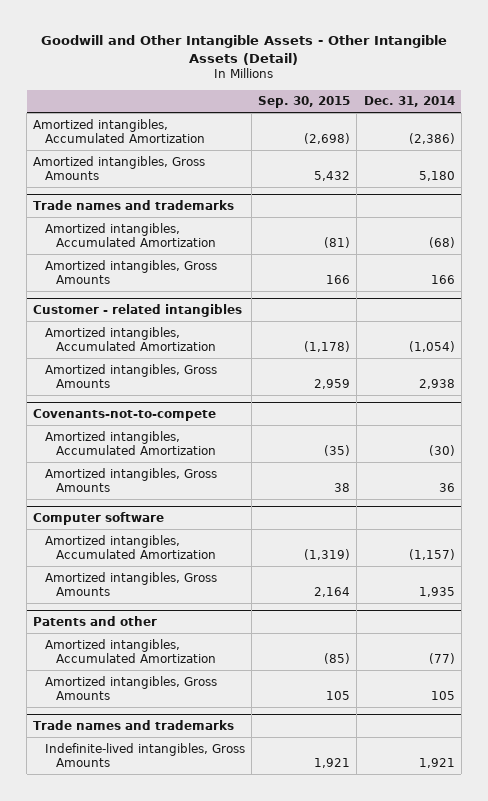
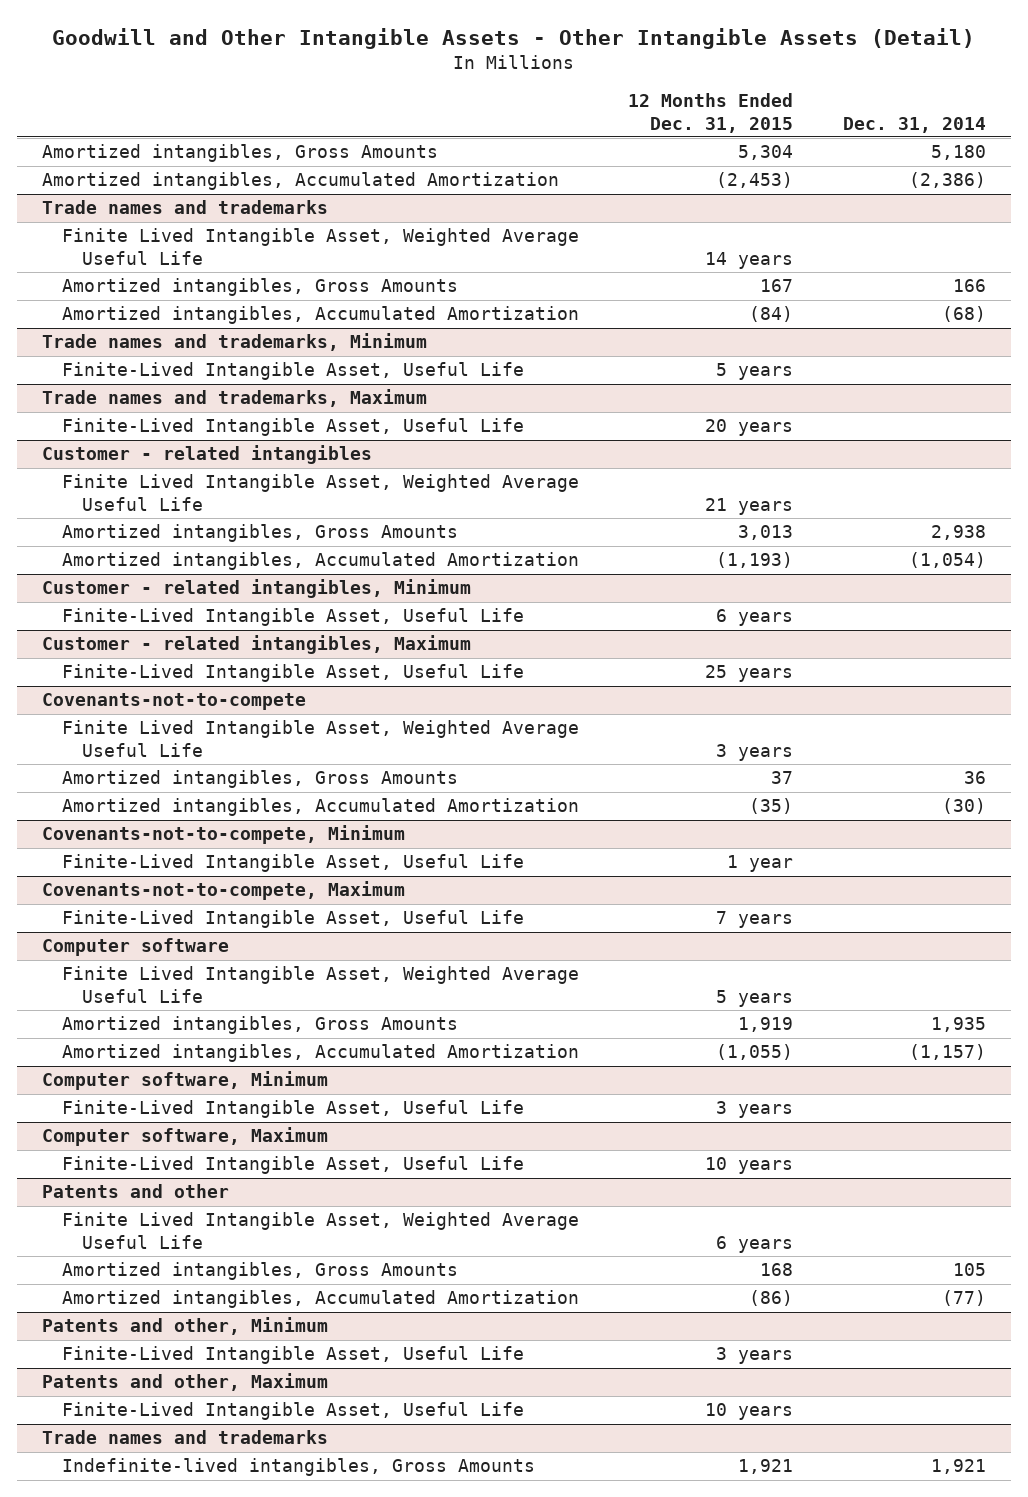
[258,96,351,109] Sep. 30, 2015 -> none
none -> [628,93,794,133] 12 Months Ended Dec. 31, 2015
[33,118,205,143] Amortized intangibles, Accumulated Amortization -> [41,172,559,191] Amortized intangibles, Accumulated Amortization
none -> [61,228,579,265] Finite Lived Intangible Asset, Weighted Average Useful Life
[44,222,217,247] Amortized intangibles, Accumulated Amortization -> [61,306,579,325] Amortized intangibles, Accumulated Amortization
none -> [41,333,427,352] Trade names and trademarks, Minimum
none -> [61,362,524,381] Finite-Lived Intangible Asset, Useful Life
none -> [41,389,427,408] Trade names and trademarks, Maximum
none -> [61,418,524,437] Finite-Lived Intangible Asset, Useful Life
none -> [61,474,579,511] Finite Lived Intangible Asset, Weighted Average Useful Life
[44,326,217,351] Amortized intangibles, Accumulated Amortization -> [61,552,579,571] Amortized intangibles, Accumulated Amortization
none -> [41,579,471,599] Customer - related intangibles, Minimum
none -> [61,608,524,627] Finite-Lived Intangible Asset, Useful Life
none -> [41,635,471,655] Customer - related intangibles, Maximum
none -> [61,664,524,683] Finite-Lived Intangible Asset, Useful Life
none -> [61,720,579,757] Finite Lived Intangible Asset, Weighted Average Useful Life
[44,430,217,455] Amortized intangibles, Accumulated Amortization -> [61,798,579,817] Amortized intangibles, Accumulated Amortization
none -> [41,825,405,845] Covenants-not-to-compete, Minimum
none -> [61,854,524,873] Finite-Lived Intangible Asset, Useful Life
none -> [41,881,405,901] Covenants-not-to-compete, Maximum
none -> [61,910,524,929] Finite-Lived Intangible Asset, Useful Life
none -> [61,966,579,1003] Finite Lived Intangible Asset, Weighted Average Useful Life
[44,534,217,559] Amortized intangibles, Accumulated Amortization -> [61,1044,579,1063] Amortized intangibles, Accumulated Amortization
none -> [41,1071,328,1091] Computer software, Minimum
none -> [61,1100,524,1119] Finite-Lived Intangible Asset, Useful Life
none -> [41,1127,328,1147] Computer software, Maximum
none -> [61,1156,524,1175] Finite-Lived Intangible Asset, Useful Life
none -> [61,1212,579,1249] Finite Lived Intangible Asset, Weighted Average Useful Life
[44,638,217,663] Amortized intangibles, Accumulated Amortization -> [61,1290,579,1309] Amortized intangibles, Accumulated Amortization
none -> [41,1317,328,1336] Patents and other, Minimum
none -> [61,1346,524,1365] Finite-Lived Intangible Asset, Useful Life
none -> [41,1373,328,1392] Patents and other, Maximum
none -> [61,1402,524,1421] Finite-Lived Intangible Asset, Useful Life

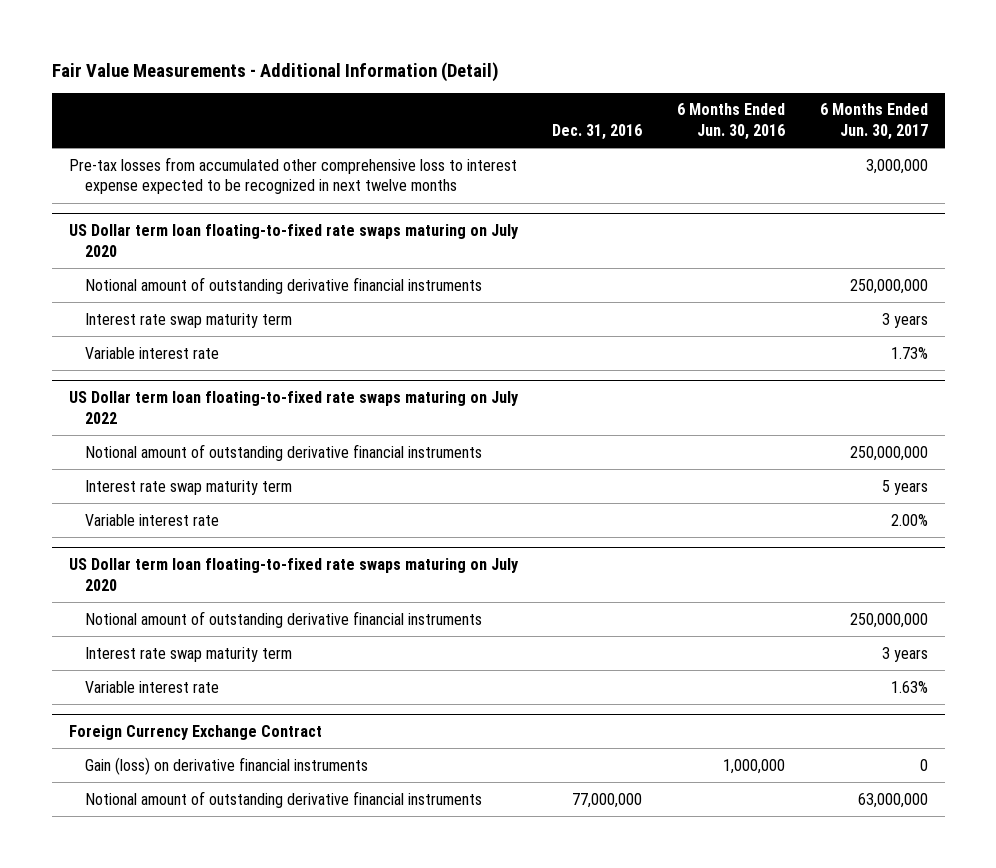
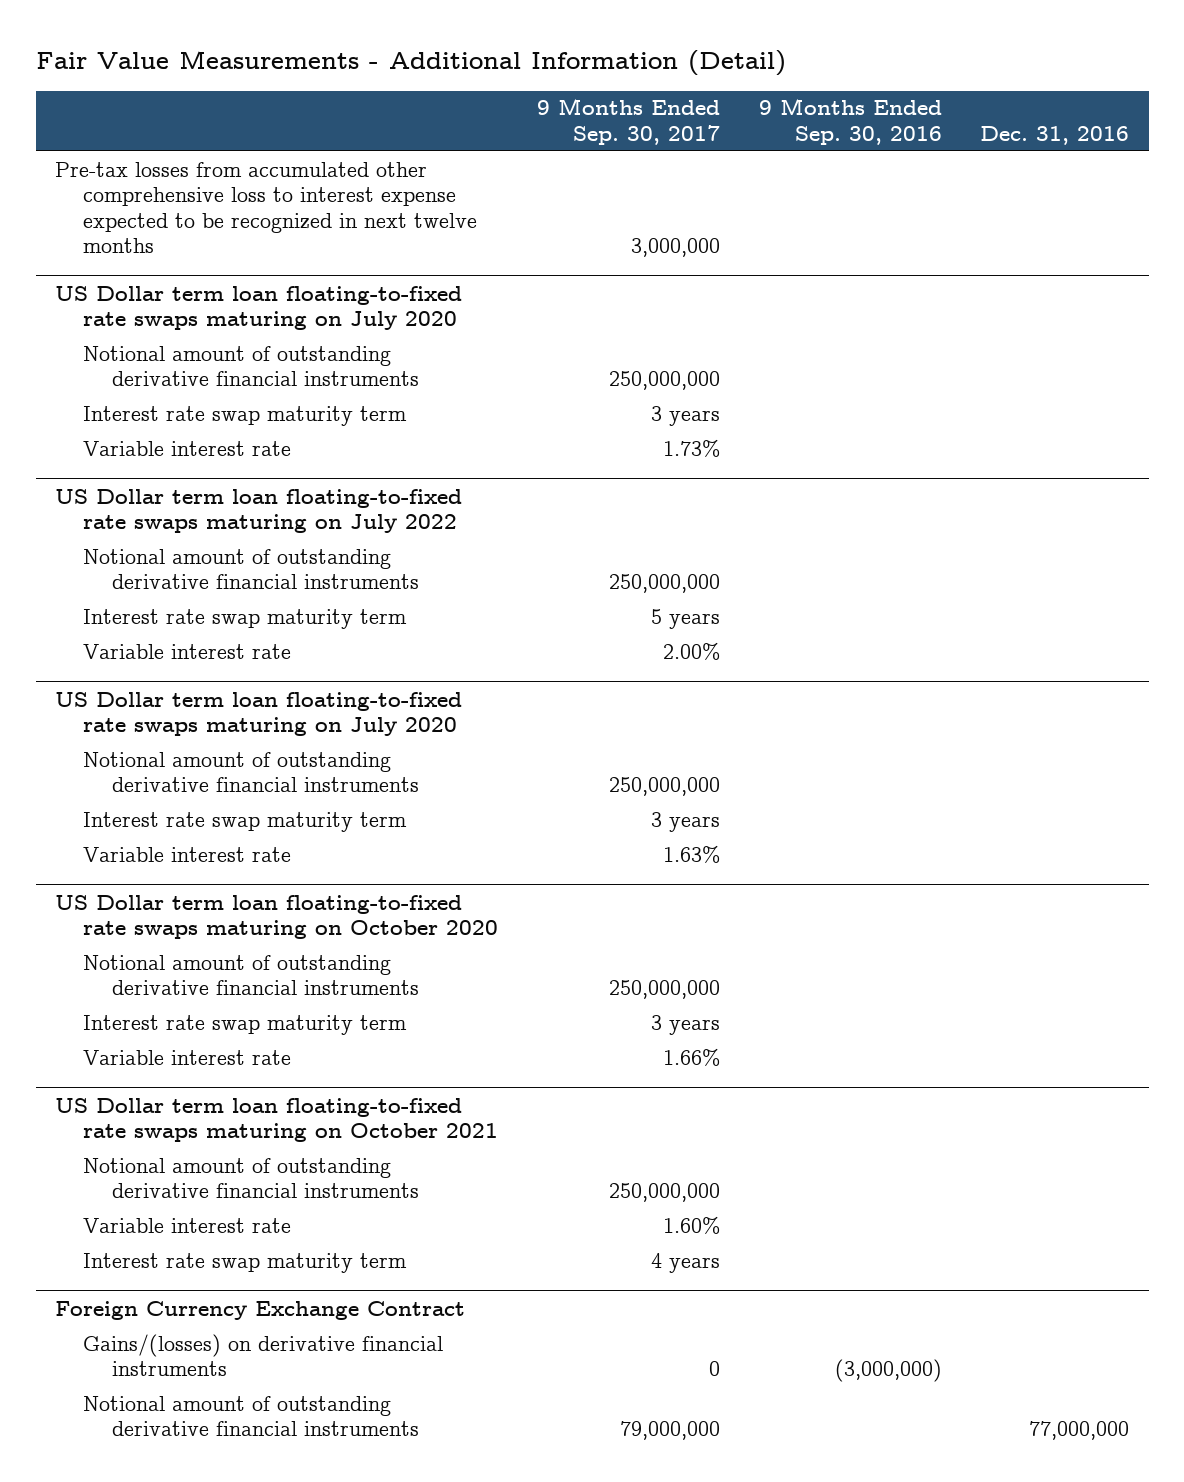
[677,103,786,141] 6 Months Ended Jun. 30, 2016 -> none
[819,103,928,141] 6 Months Ended Jun. 30, 2017 -> none
none -> [537,98,721,145] 9 Months Ended Sep. 30, 2017
none -> [758,98,942,145] 9 Months Ended Sep. 30, 2016
none -> [54,894,499,939] US Dollar term loan floating-to-fixed rate swaps maturing on October 2020
none -> [83,954,420,996] Notional amount of outstanding derivative financial instruments
none -> [83,1014,408,1035] Interest rate swap maturity term
none -> [83,1049,292,1065] Variable interest rate
none -> [54,1097,499,1142] US Dollar term loan floating-to-fixed rate swaps maturing on October 2021
none -> [83,1157,420,1199] Notional amount of outstanding derivative financial instruments
none -> [83,1217,292,1233] Variable interest rate
none -> [83,1252,408,1273] Interest rate swap maturity term
[85,756,369,775] Gain (loss) on derivative financial instruments -> [83,1333,444,1377] Gains/(losses) on derivative financial instruments

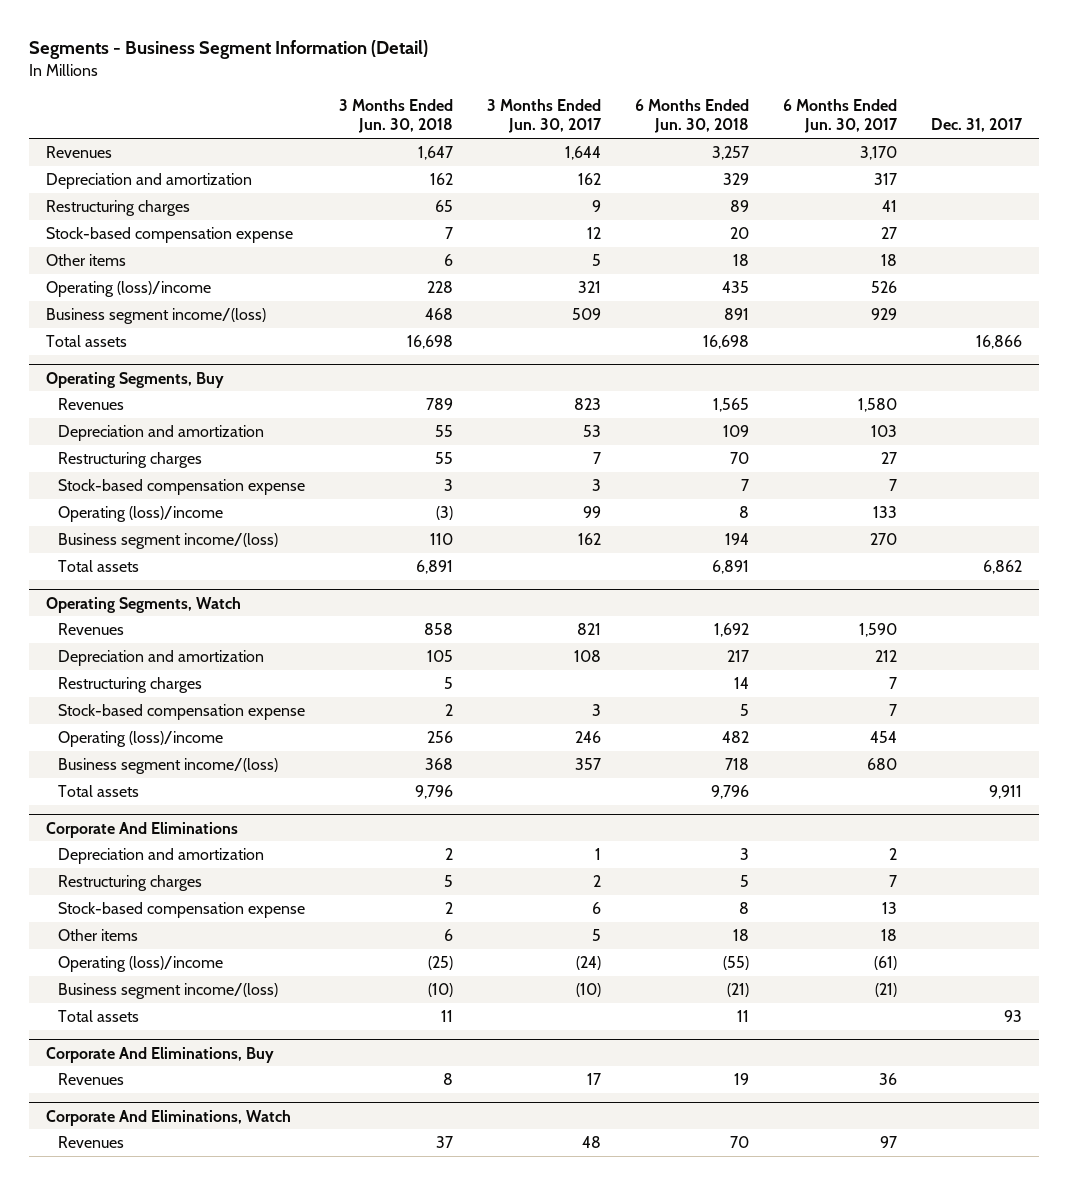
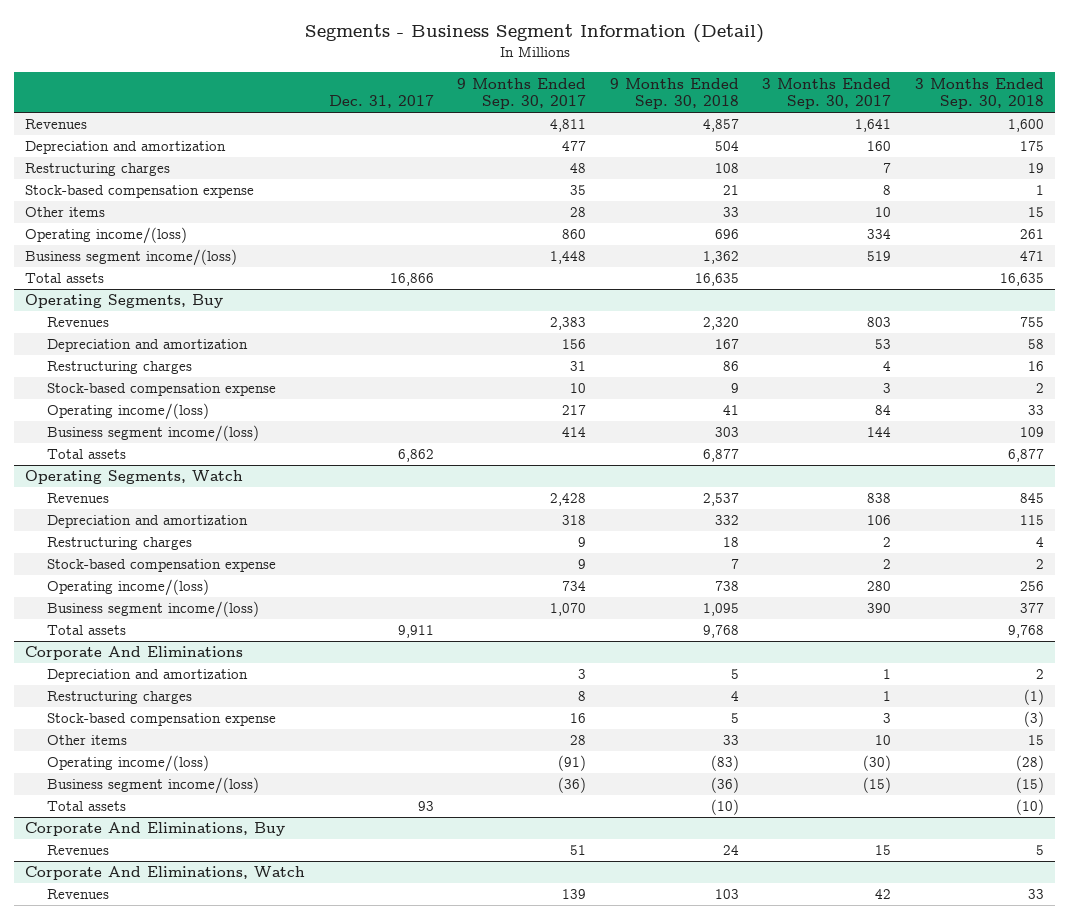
[339,99,454,134] 3 Months Ended Jun. 30, 2018 -> none
[487,99,603,134] 3 Months Ended Jun. 30, 2017 -> none
[634,99,749,134] 6 Months Ended Jun. 30, 2018 -> none
[782,99,898,134] 6 Months Ended Jun. 30, 2017 -> none
none -> [457,77,587,110] 9 Months Ended Sep. 30, 2017
none -> [609,77,739,110] 9 Months Ended Sep. 30, 2018
none -> [762,77,892,110] 3 Months Ended Sep. 30, 2017
none -> [914,77,1044,110] 3 Months Ended Sep. 30, 2018
[46,280,212,297] Operating (loss)/income -> [25,227,188,245] Operating income/(loss)
[58,505,224,522] Operating (loss)/income -> [47,403,210,421] Operating income/(loss)
[58,730,224,747] Operating (loss)/income -> [47,579,210,597] Operating income/(loss)
[58,955,224,972] Operating (loss)/income -> [47,755,210,773] Operating income/(loss)

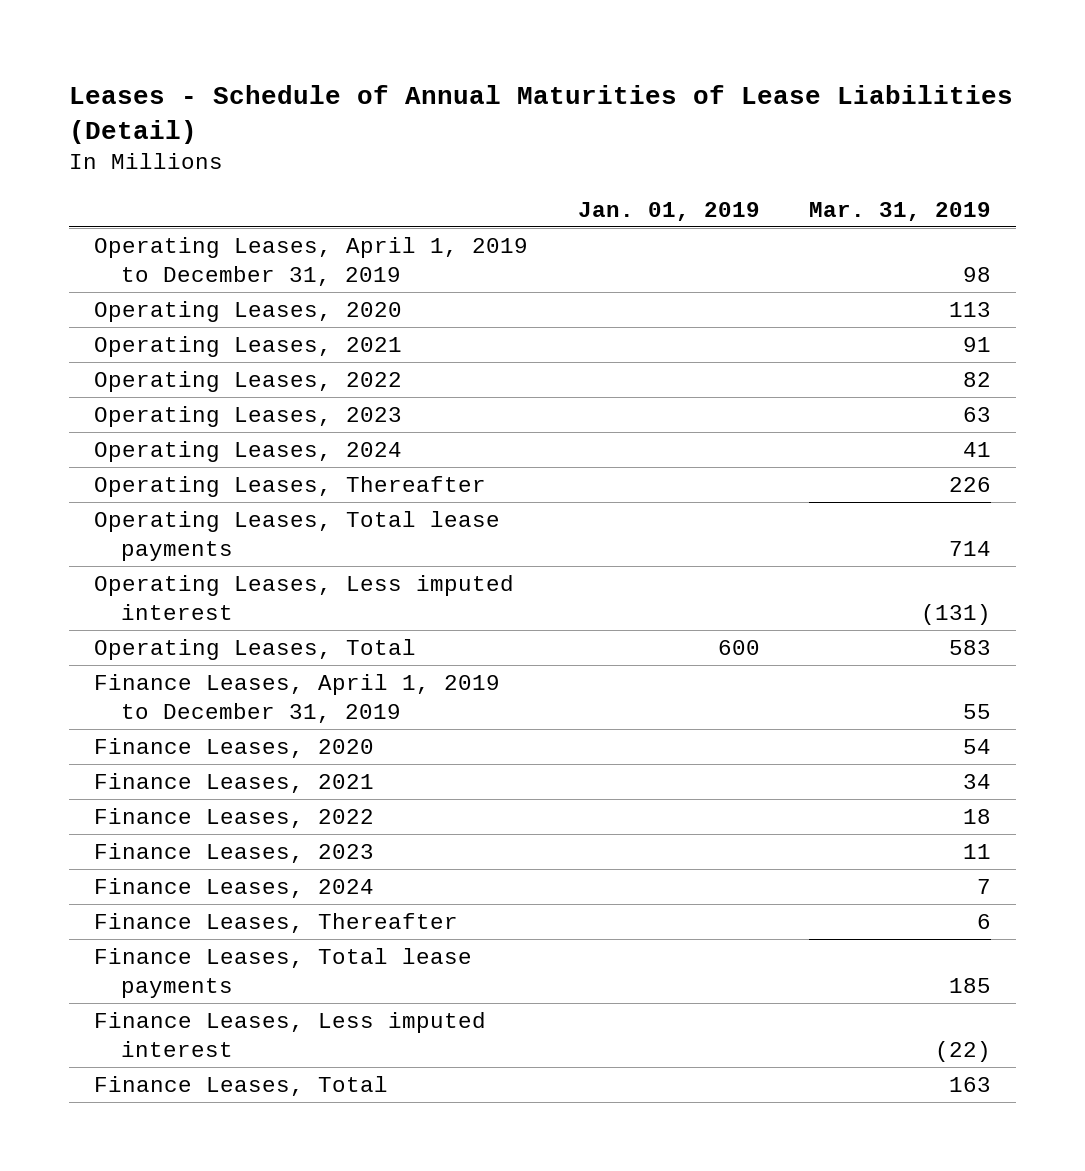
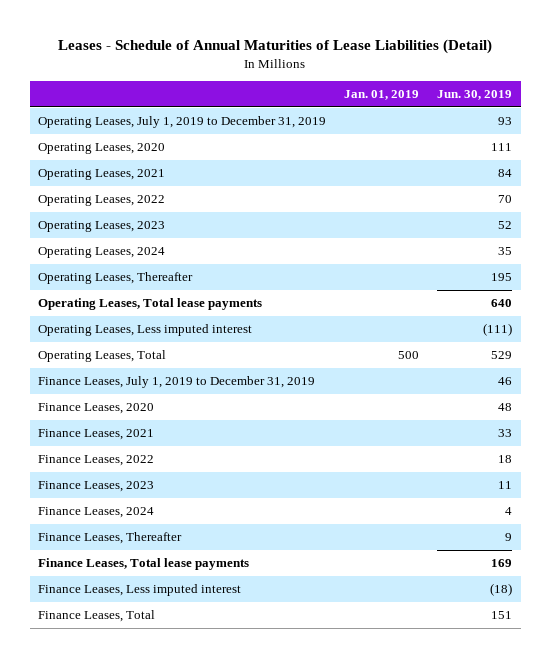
[809,201,992,221] Mar. 31, 2019 -> none
none -> [436,90,512,101] Jun. 30, 2019
[94,236,529,287] Operating Leases, April 1, 2019 to December 31, 2019 -> [38,116,327,129] Operating Leases, July 1, 2019 to December 31, 2019
[717,639,760,655] 600 -> [398,351,420,360] 500
[94,673,501,724] Finance Leases, April 1, 2019 to December 31, 2019 -> [38,376,316,389] Finance Leases, July 1, 2019 to December 31, 2019

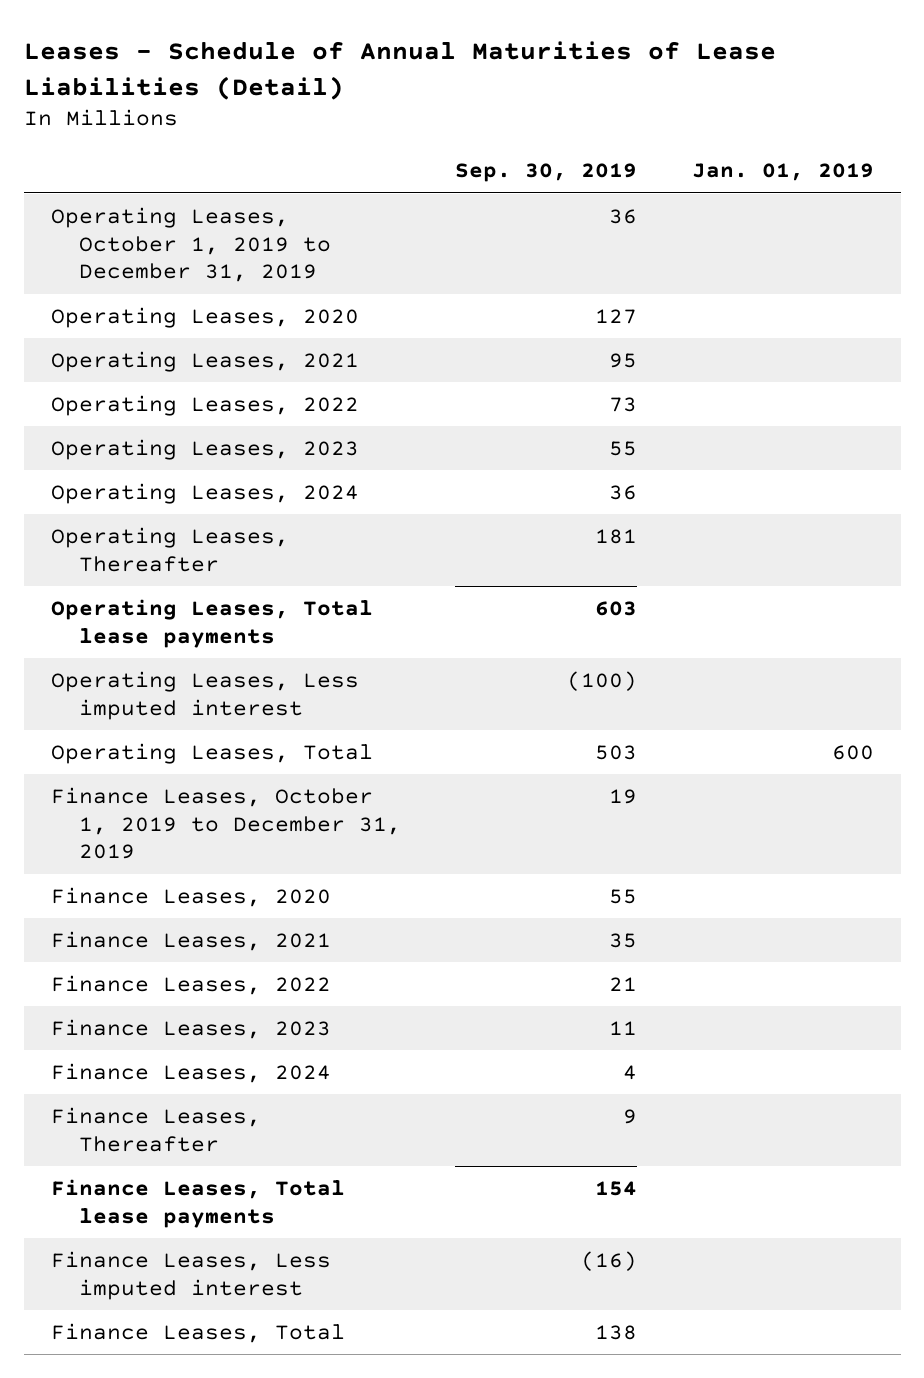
[436,90,512,101] Jun. 30, 2019 -> none
none -> [455,163,638,183] Sep. 30, 2019
[38,116,327,129] Operating Leases, July 1, 2019 to December 31, 2019 -> [50,206,331,283] Operating Leases, October 1, 2019 to December 31, 2019
[398,351,420,360] 500 -> [831,744,874,760] 600
[38,376,316,389] Finance Leases, July 1, 2019 to December 31, 2019 -> [50,786,401,860] Finance Leases, October 1, 2019 to December 31, 2019

